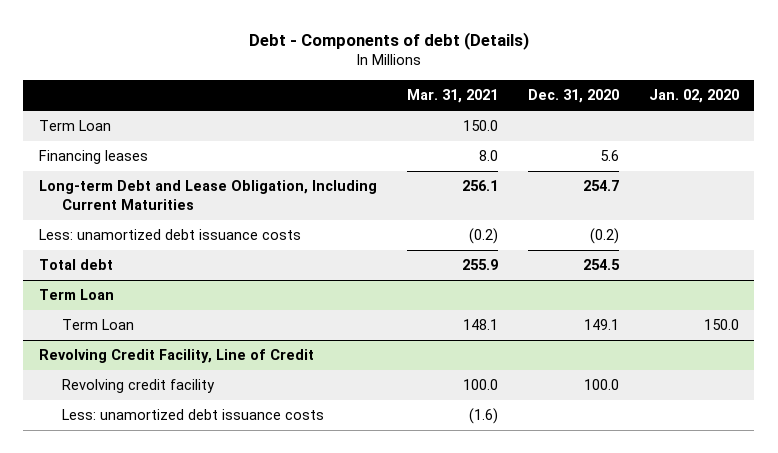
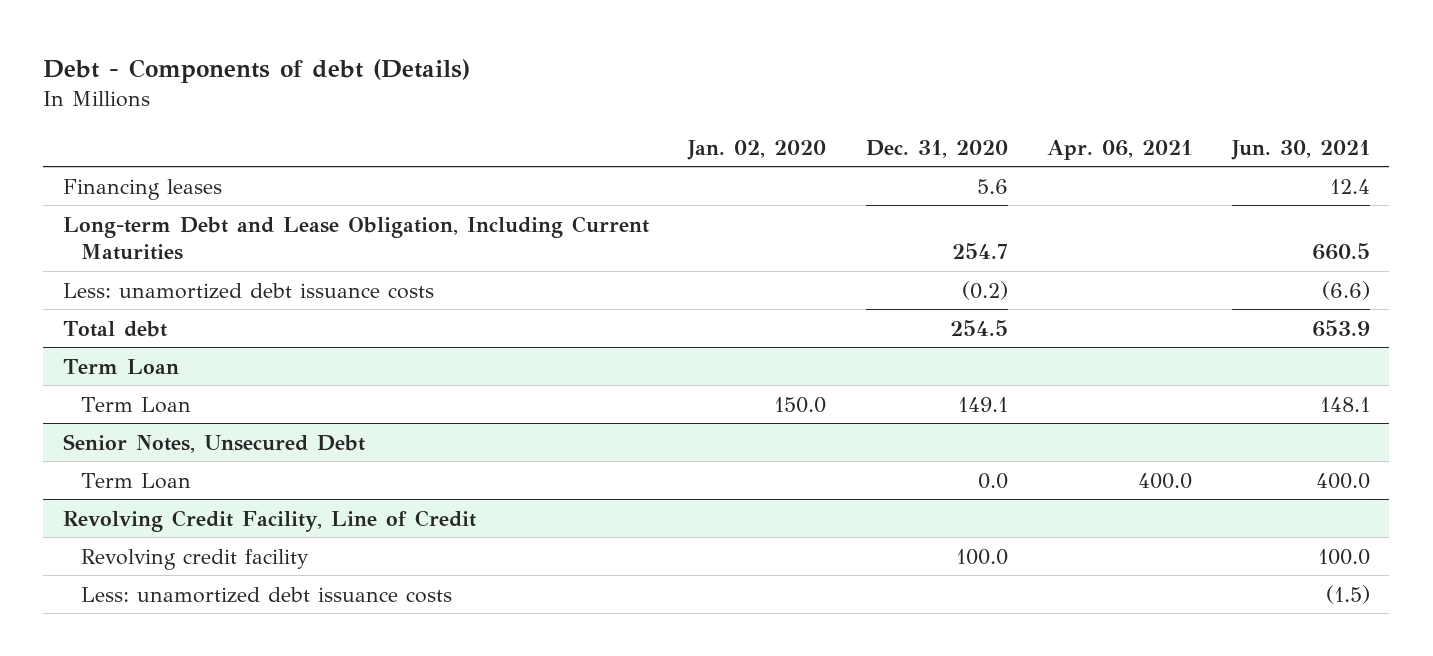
[406,89,498,104] Mar. 31, 2021 -> none
none -> [1047,139,1193,160] Apr. 06, 2021
none -> [1230,139,1370,160] Jun. 30, 2021
[38,120,111,132] Term Loan -> none
none -> [63,433,366,453] Senior Notes, Unsecured Debt
none -> [81,472,192,489] Term Loan

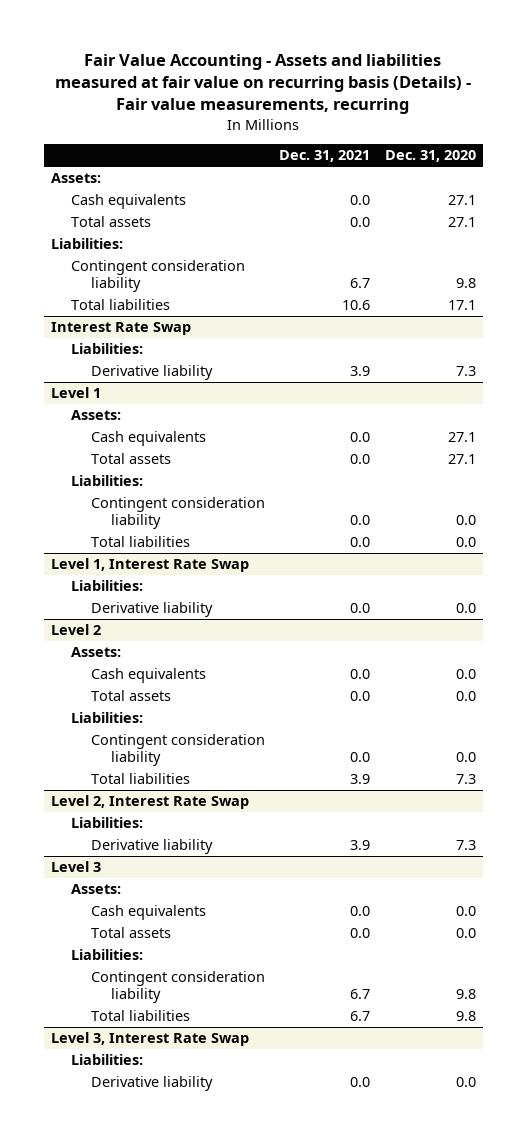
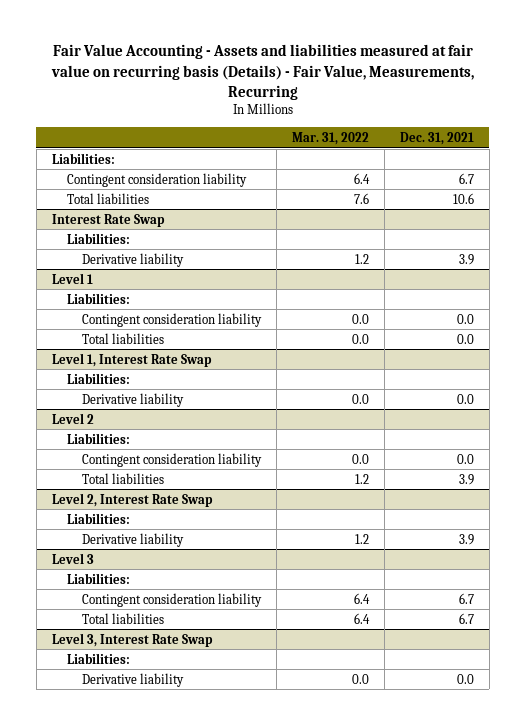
[55,54,472,115] Fair Value Accounting - Assets and liabilities measured at fair value on recurring basis (Details) - Fair value measurements, recurring -> [50,44,474,100] Fair Value Accounting - Assets and liabilities measured at fair value on recurring basis (Details) - Fair Value, Measurements, Recurring
[384,150,476,163] Dec. 31, 2020 -> none
none -> [291,131,369,145] Mar. 31, 2022
[51,173,102,184] Assets: -> none
[71,194,187,210] Cash equivalents -> none
[71,216,152,228] Total assets -> none
[71,410,122,421] Assets: -> none
[90,431,206,447] Cash equivalents -> none
[90,453,171,465] Total assets -> none
[71,647,122,658] Assets: -> none
[90,668,206,684] Cash equivalents -> none
[90,690,171,702] Total assets -> none
[71,884,122,895] Assets: -> none
[90,905,206,921] Cash equivalents -> none
[90,927,171,939] Total assets -> none

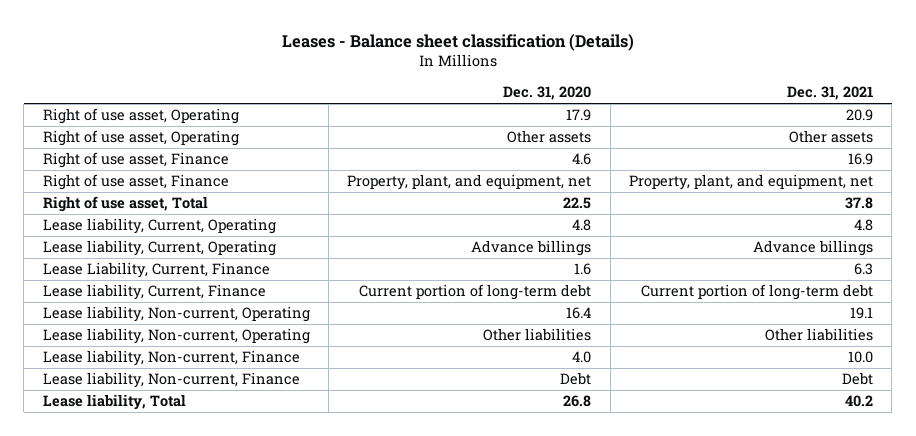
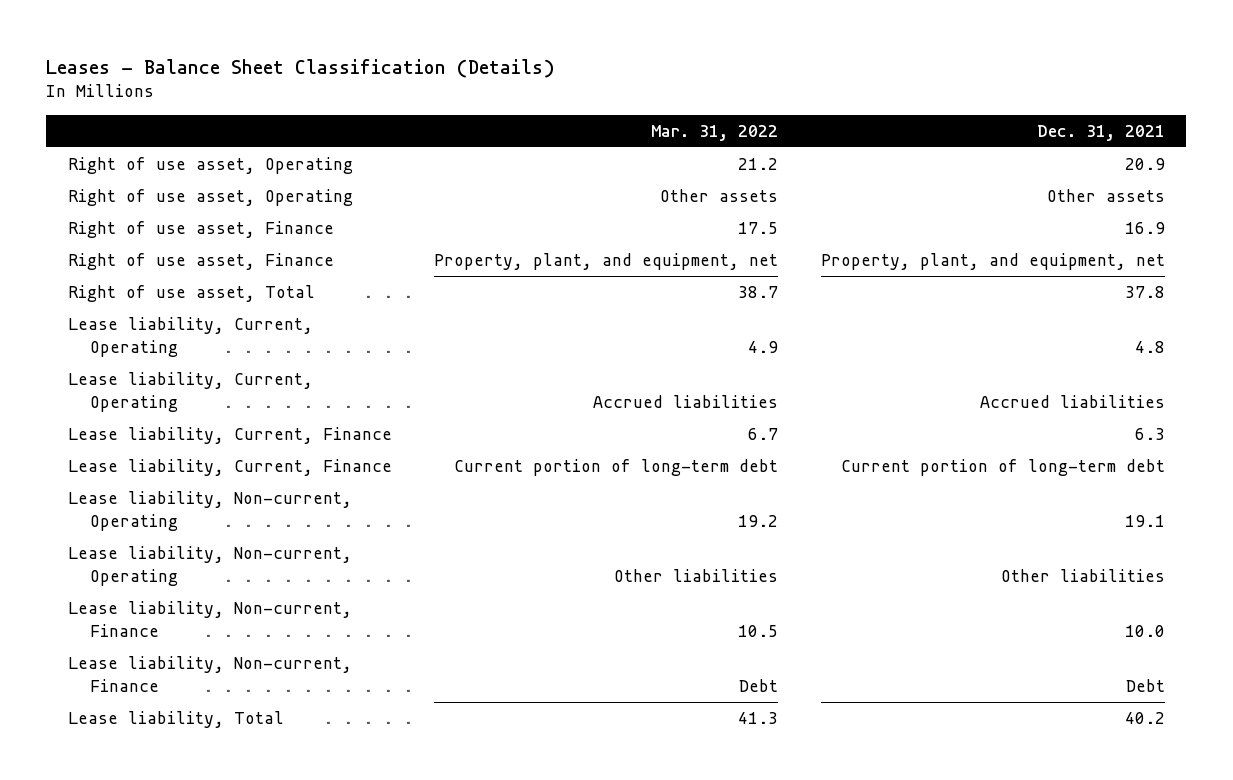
[281,33,634,51] Leases - Balance sheet classification (Details) -> [46,58,556,78] Leases - Balance Sheet Classification (Details)
[503,86,592,101] Dec. 31, 2020 -> none
none -> [651,124,779,141] Mar. 31, 2022
[752,240,873,257] Advance billings -> [980,394,1166,408] Accrued liabilities
[42,262,270,279] Lease Liability, Current, Finance -> [67,427,392,445] Lease liability, Current, Finance

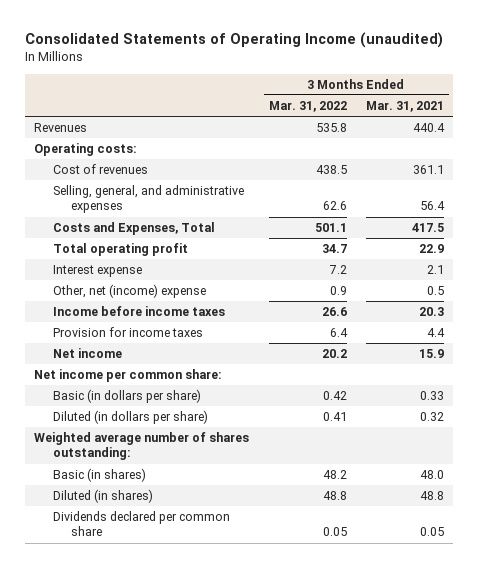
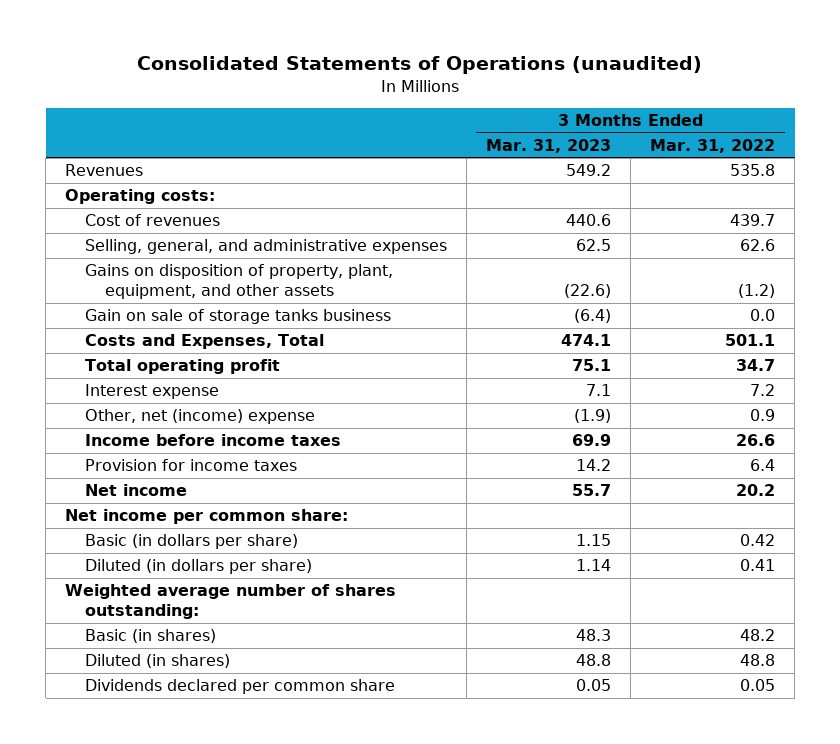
[24,32,443,49] Consolidated Statements of Operating Income (unaudited) -> [137,56,703,75] Consolidated Statements of Operations (unaudited)
[365,101,444,113] Mar. 31, 2021 -> none
none -> [486,138,612,153] Mar. 31, 2023
[315,165,347,175] 438.5 -> [730,214,776,227] 439.7
none -> [84,264,393,300] Gains on disposition of property, plant, equipment, and other assets
none -> [84,309,391,325] Gain on sale of storage tanks business

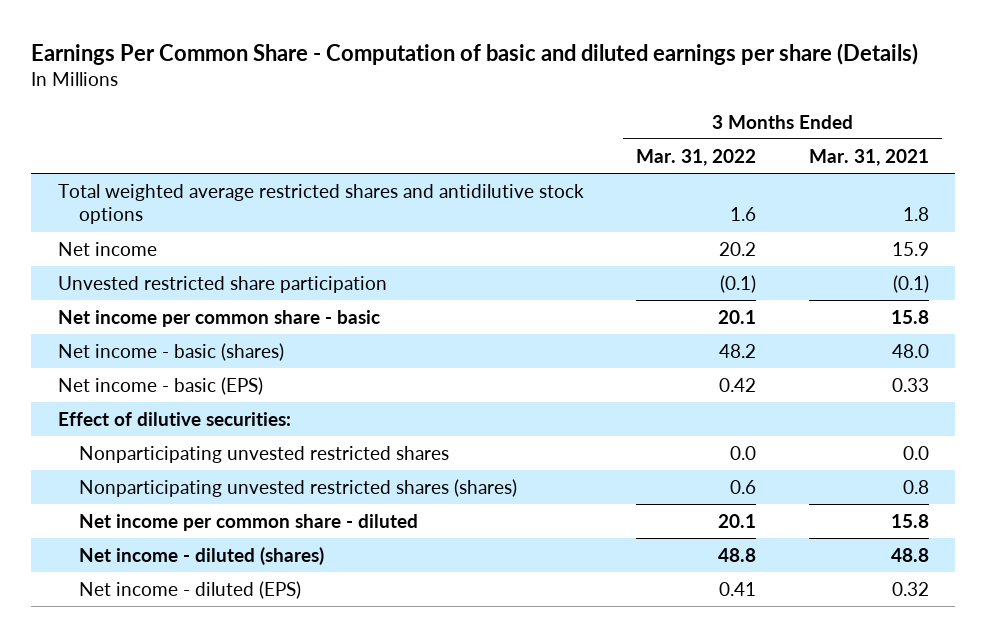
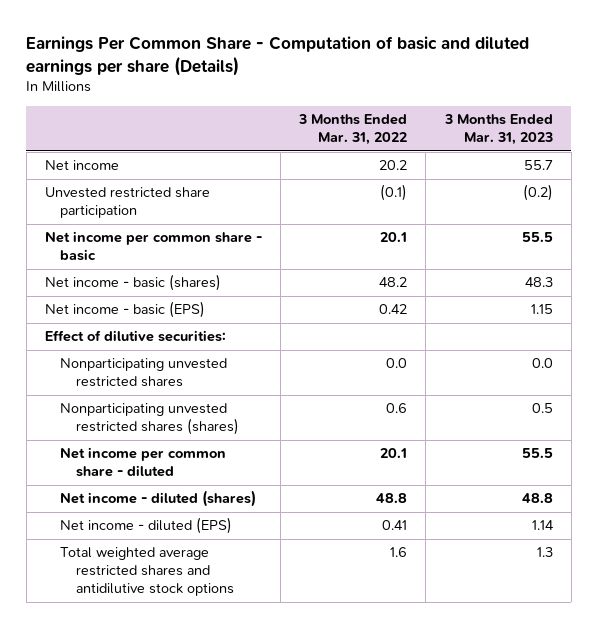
[809,148,930,166] Mar. 31, 2021 -> none
none -> [443,114,553,146] 3 Months Ended Mar. 31, 2023
[57,183,584,225] Total weighted average restricted shares and antidilutive stock options -> [60,547,234,597] Total weighted average restricted shares and antidilutive stock options

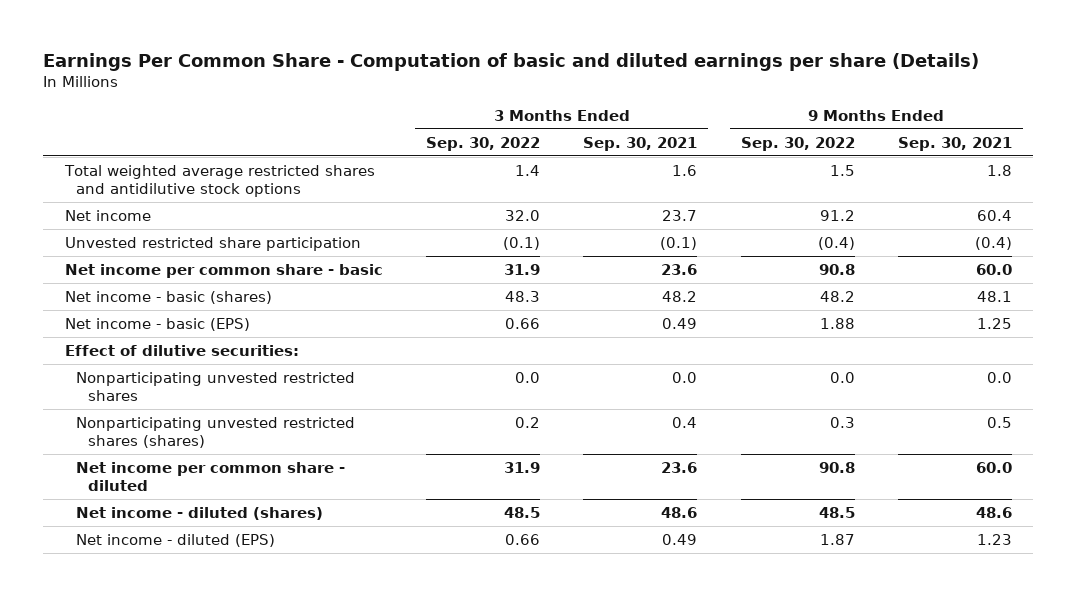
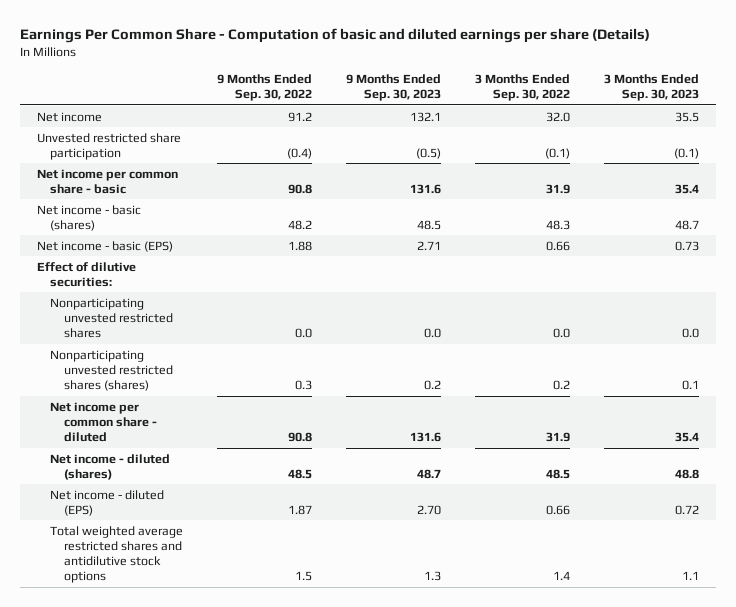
[583,136,698,151] Sep. 30, 2021 -> none
[897,136,1012,151] Sep. 30, 2021 -> none
none -> [346,74,442,102] 9 Months Ended Sep. 30, 2023
none -> [603,74,699,102] 3 Months Ended Sep. 30, 2023
[63,164,375,197] Total weighted average restricted shares and antidilutive stock options -> [50,525,184,584] Total weighted average restricted shares and antidilutive stock options

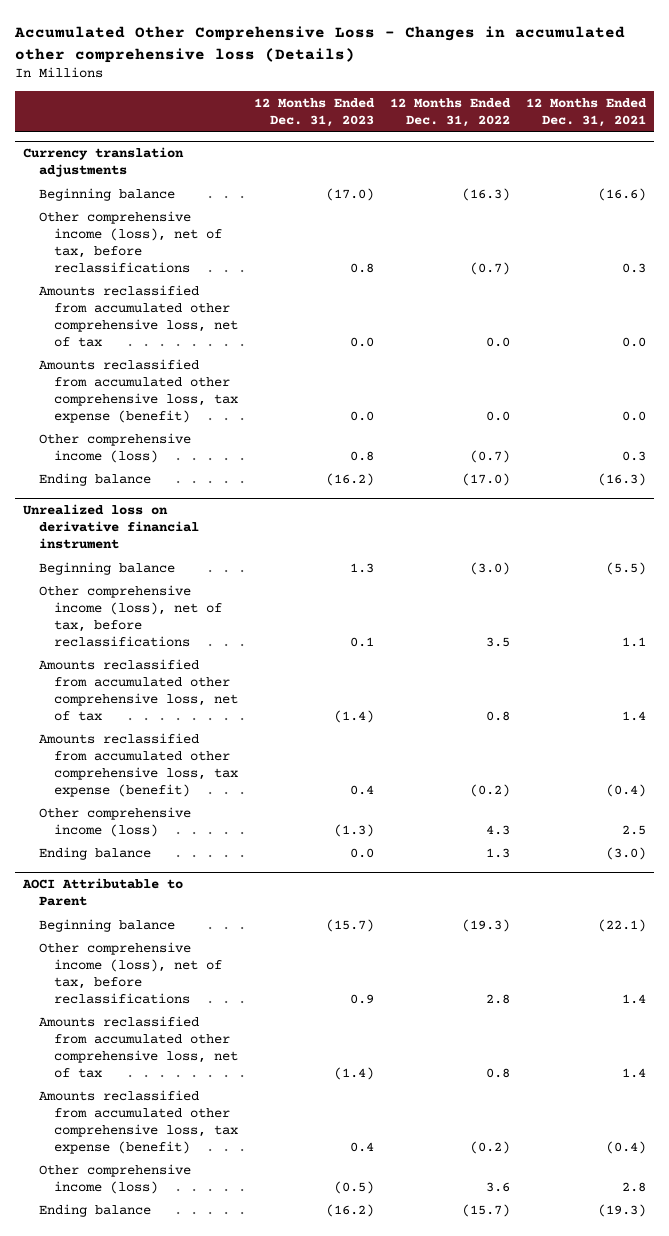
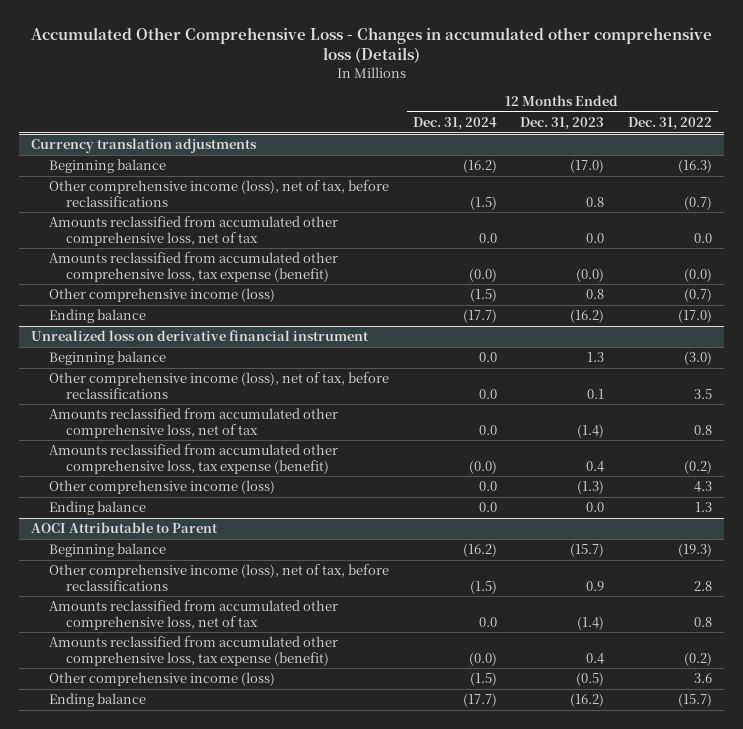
[525,98,647,128] 12 Months Ended Dec. 31, 2021 -> none
none -> [412,117,497,131] Dec. 31, 2024
[349,410,374,421] 0.0 -> [576,267,605,282] (0.0)
[485,410,510,421] 0.0 -> [684,267,713,282] (0.0)

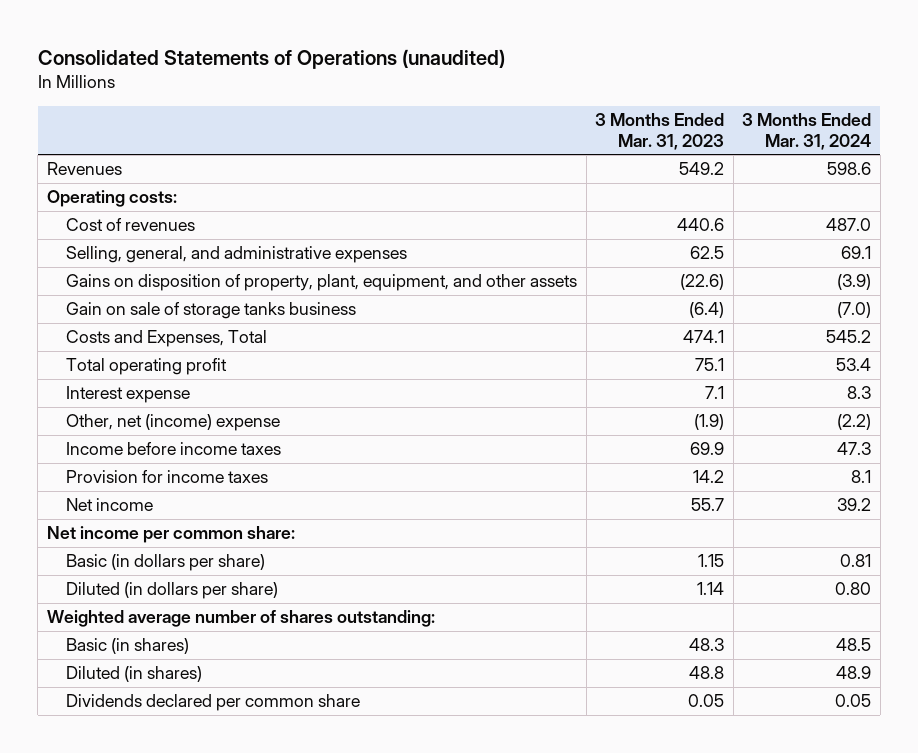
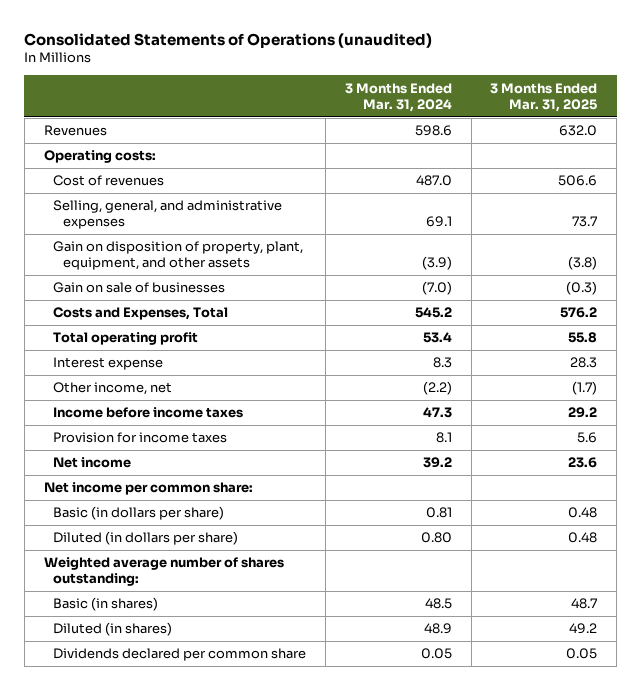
[595,113,725,150] 3 Months Ended Mar. 31, 2023 -> none
none -> [490,82,598,112] 3 Months Ended Mar. 31, 2025
[66,274,578,292] Gains on disposition of property, plant, equipment, and other assets -> [53,241,304,271] Gain on disposition of property, plant, equipment, and other assets
[66,302,357,320] Gain on sale of storage tanks business -> [53,282,226,294] Gain on sale of businesses
[66,414,281,432] Other, net (income) expense -> [53,382,173,396] Other income, net

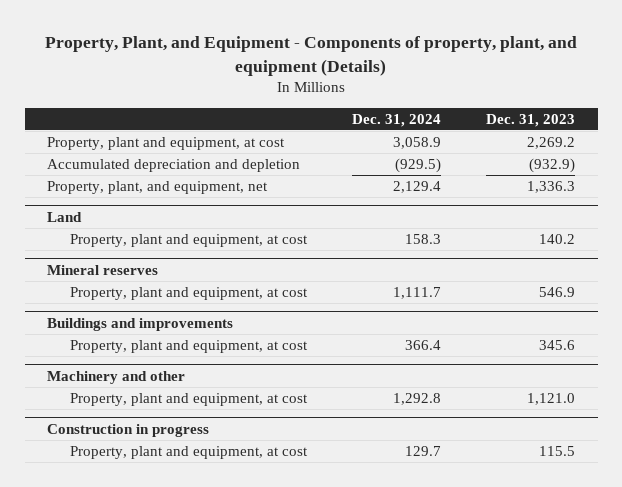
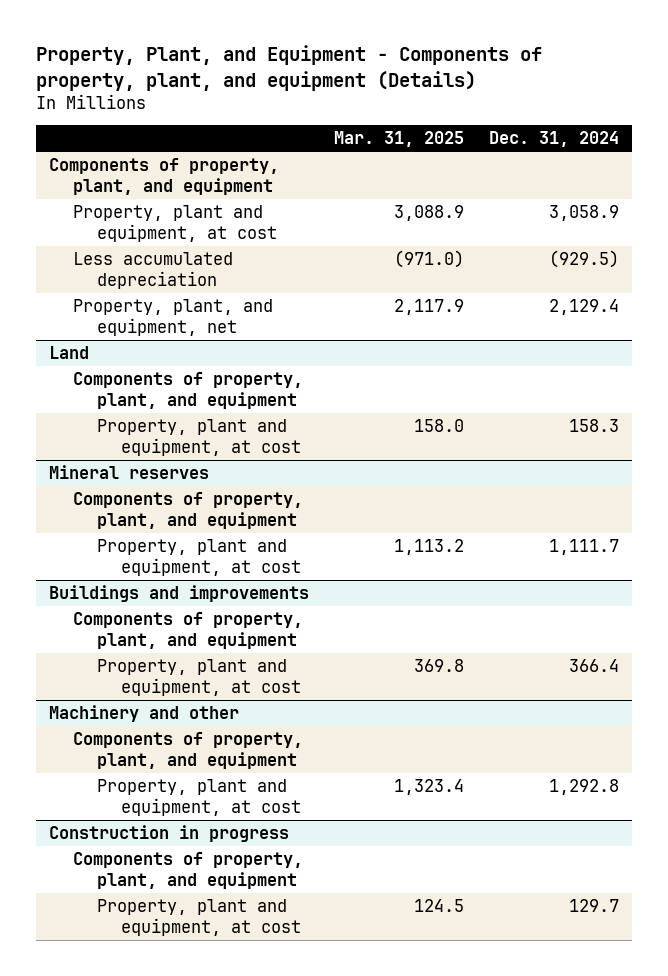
[486,113,576,127] Dec. 31, 2023 -> none
none -> [333,131,464,148] Mar. 31, 2025
none -> [48,158,279,195] Components of property, plant, and equipment
[47,158,301,172] Accumulated depreciation and depletion -> [72,252,233,289] Less accumulated depreciation
none -> [72,372,303,409] Components of property, plant, and equipment
none -> [72,492,303,529] Components of property, plant, and equipment
none -> [72,612,303,649] Components of property, plant, and equipment
none -> [72,732,303,769] Components of property, plant, and equipment
none -> [72,852,303,889] Components of property, plant, and equipment

